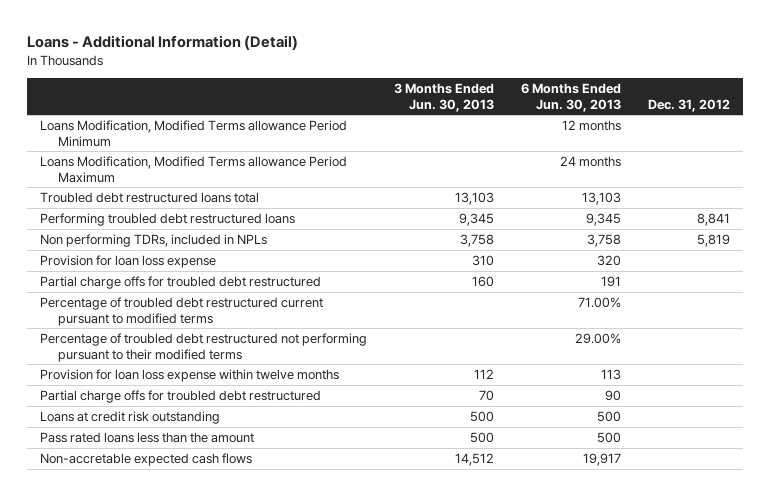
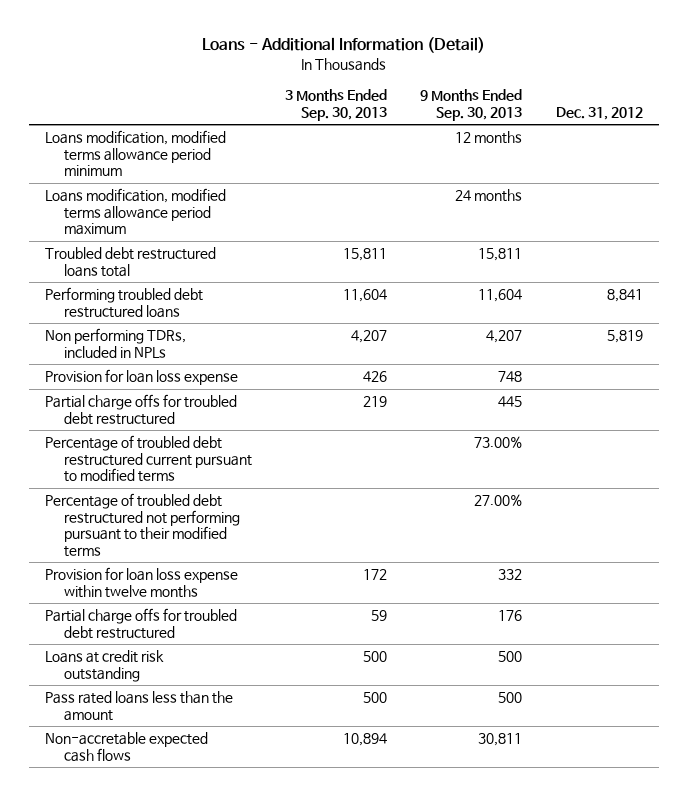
[394,83,495,112] 3 Months Ended Jun. 30, 2013 -> none
[521,83,622,112] 6 Months Ended Jun. 30, 2013 -> none
none -> [285,89,388,121] 3 Months Ended Sep. 30, 2013
none -> [420,89,523,121] 9 Months Ended Sep. 30, 2013
[40,119,348,147] Loans Modification, Modified Terms allowance Period Minimum -> [45,130,227,177] Loans modification, modified terms allowance period minimum
[40,155,348,183] Loans Modification, Modified Terms allowance Period Maximum -> [45,188,227,236] Loans modification, modified terms allowance period maximum

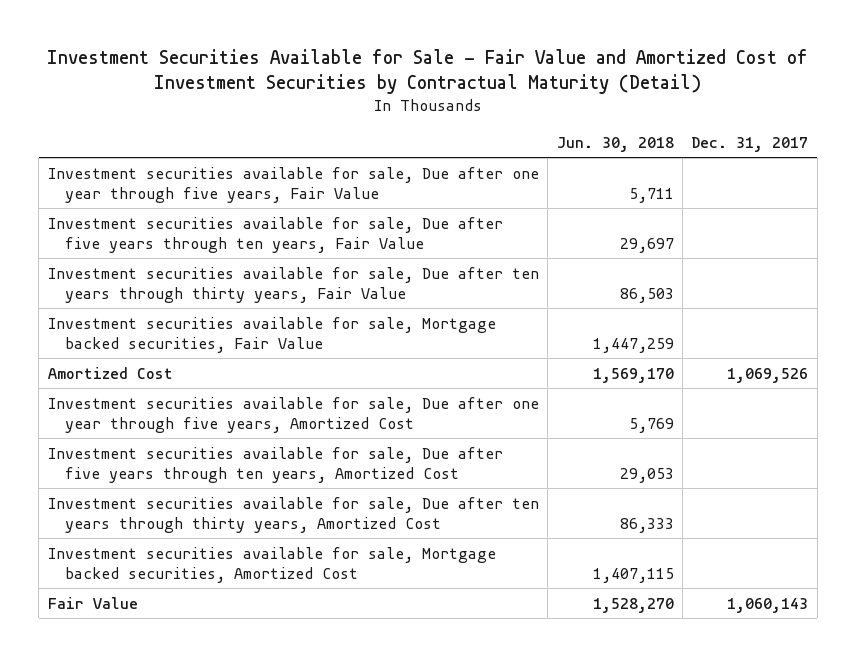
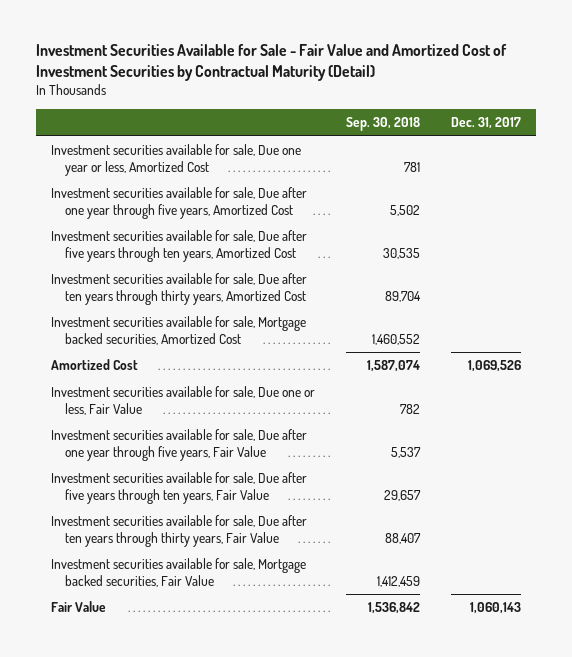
[556,136,674,152] Jun. 30, 2018 -> none
none -> [345,117,420,132] Sep. 30, 2018
none -> [51,144,302,176] Investment securities available for sale, Due one year or less, Amortized Cost
[47,366,173,379] Amortized Cost -> [51,359,139,371] Amortized Cost
none -> [51,386,316,415] Investment securities available for sale, Due one or less, Fair Value
[47,166,539,203] Investment securities available for sale, Due after one year through five years, Fair Value -> [51,429,308,461] Investment securities available for sale, Due after one year through five years, Fair Value
[47,216,503,253] Investment securities available for sale, Due after five years through ten years, Fair Value -> [51,472,308,504] Investment securities available for sale, Due after five years through ten years, Fair Value
[47,266,539,303] Investment securities available for sale, Due after ten years through thirty years, Fair Value -> [51,515,308,547] Investment securities available for sale, Due after ten years through thirty years, Fair Value
[47,316,496,353] Investment securities available for sale, Mortgage backed securities, Fair Value -> [51,558,307,587] Investment securities available for sale, Mortgage backed securities, Fair Value

